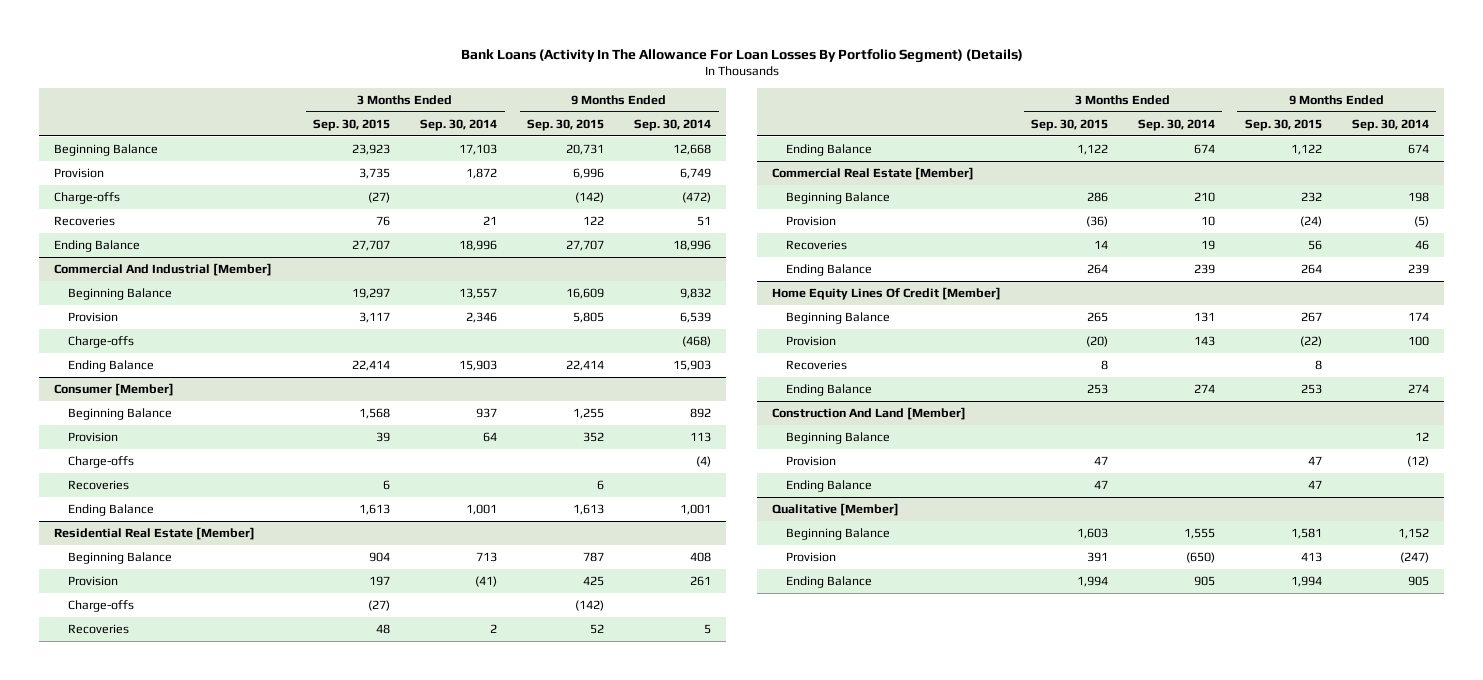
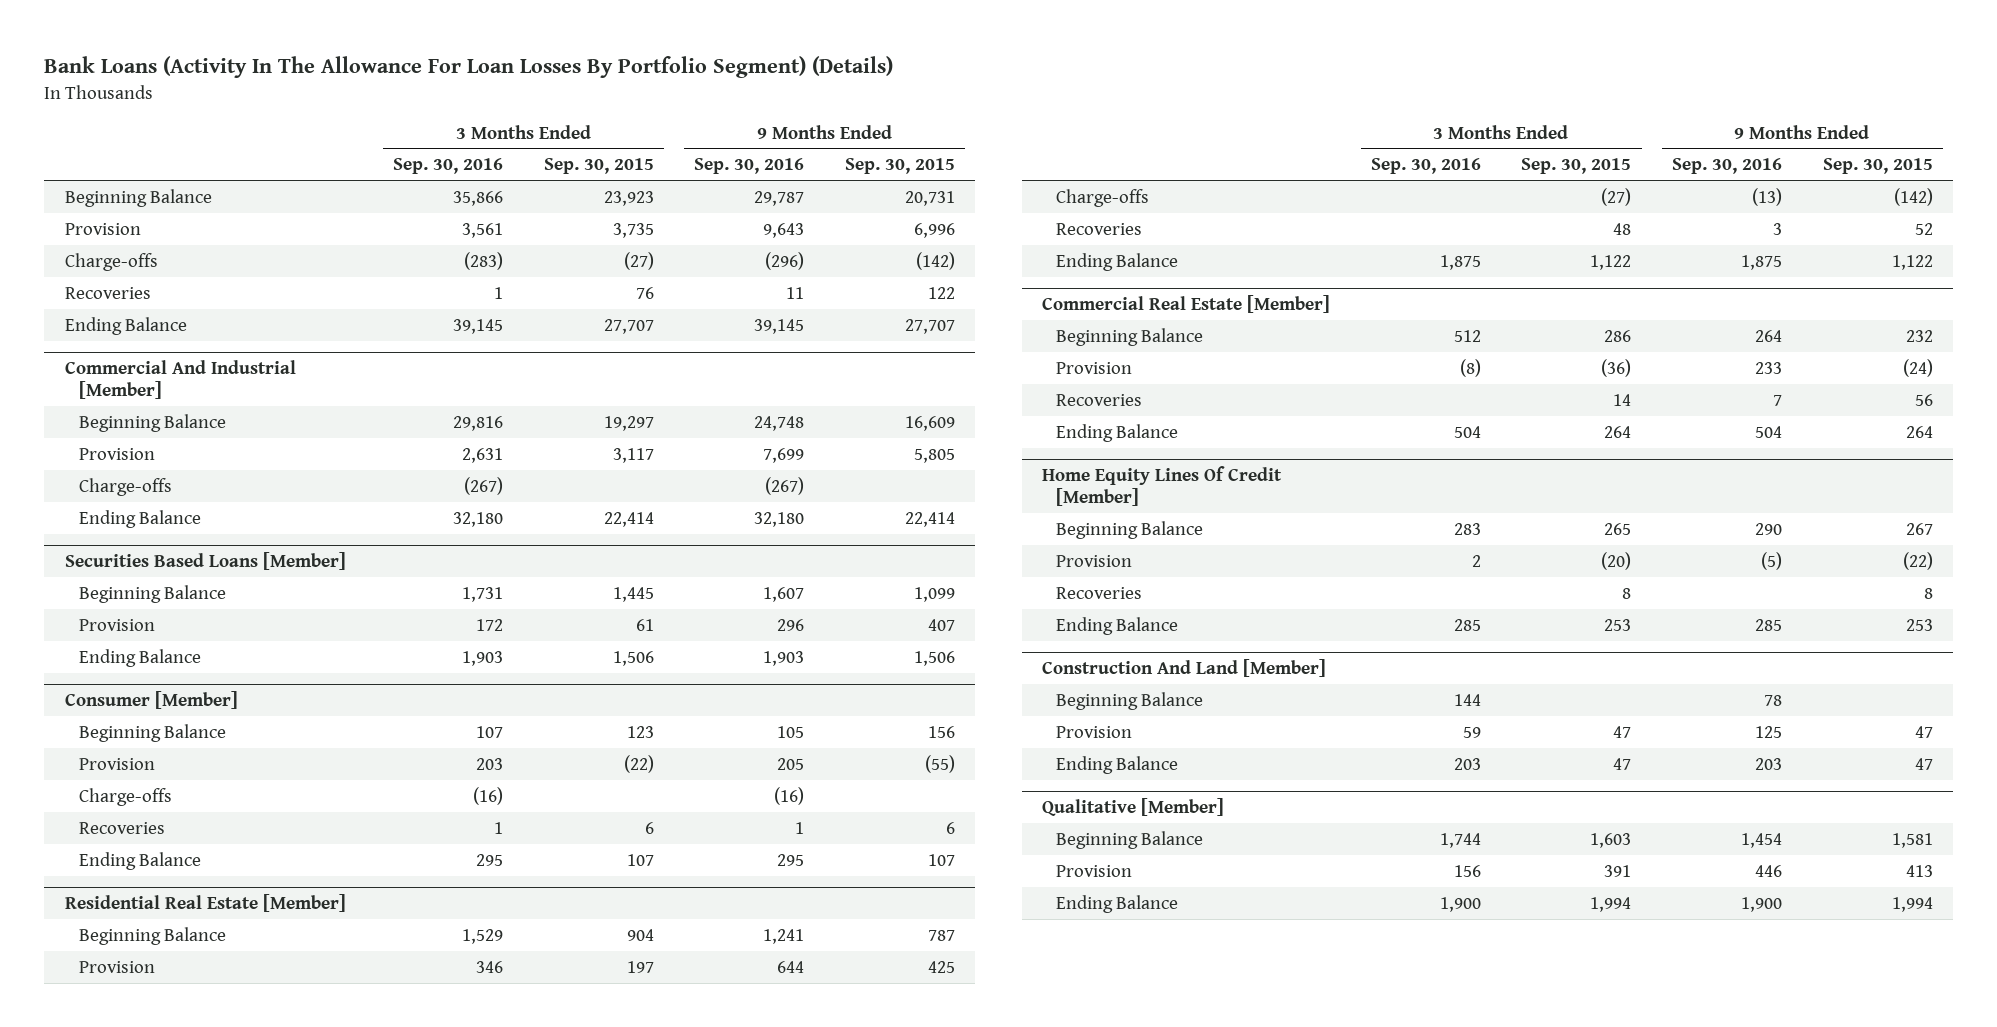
[420,118,498,131] Sep. 30, 2014 -> none
[634,118,712,131] Sep. 30, 2014 -> none
none -> [393,158,504,175] Sep. 30, 2016
none -> [694,158,805,175] Sep. 30, 2016
none -> [64,551,346,570] Securities Based Loans [Member]
none -> [78,584,226,603] Beginning Balance
none -> [78,618,155,631] Provision
none -> [78,648,201,667] Ending Balance
[359,407,391,419] 1,568 -> [626,725,654,738] 123
[573,407,605,419] 1,255 -> [927,725,955,738] 156
[376,431,391,442] 39 -> [623,754,654,773] (22)
[583,431,605,442] 352 -> [924,754,955,773] (55)
[359,503,391,515] 1,613 -> [626,853,654,866] 107
[573,503,605,515] 1,613 -> [927,853,955,866] 107

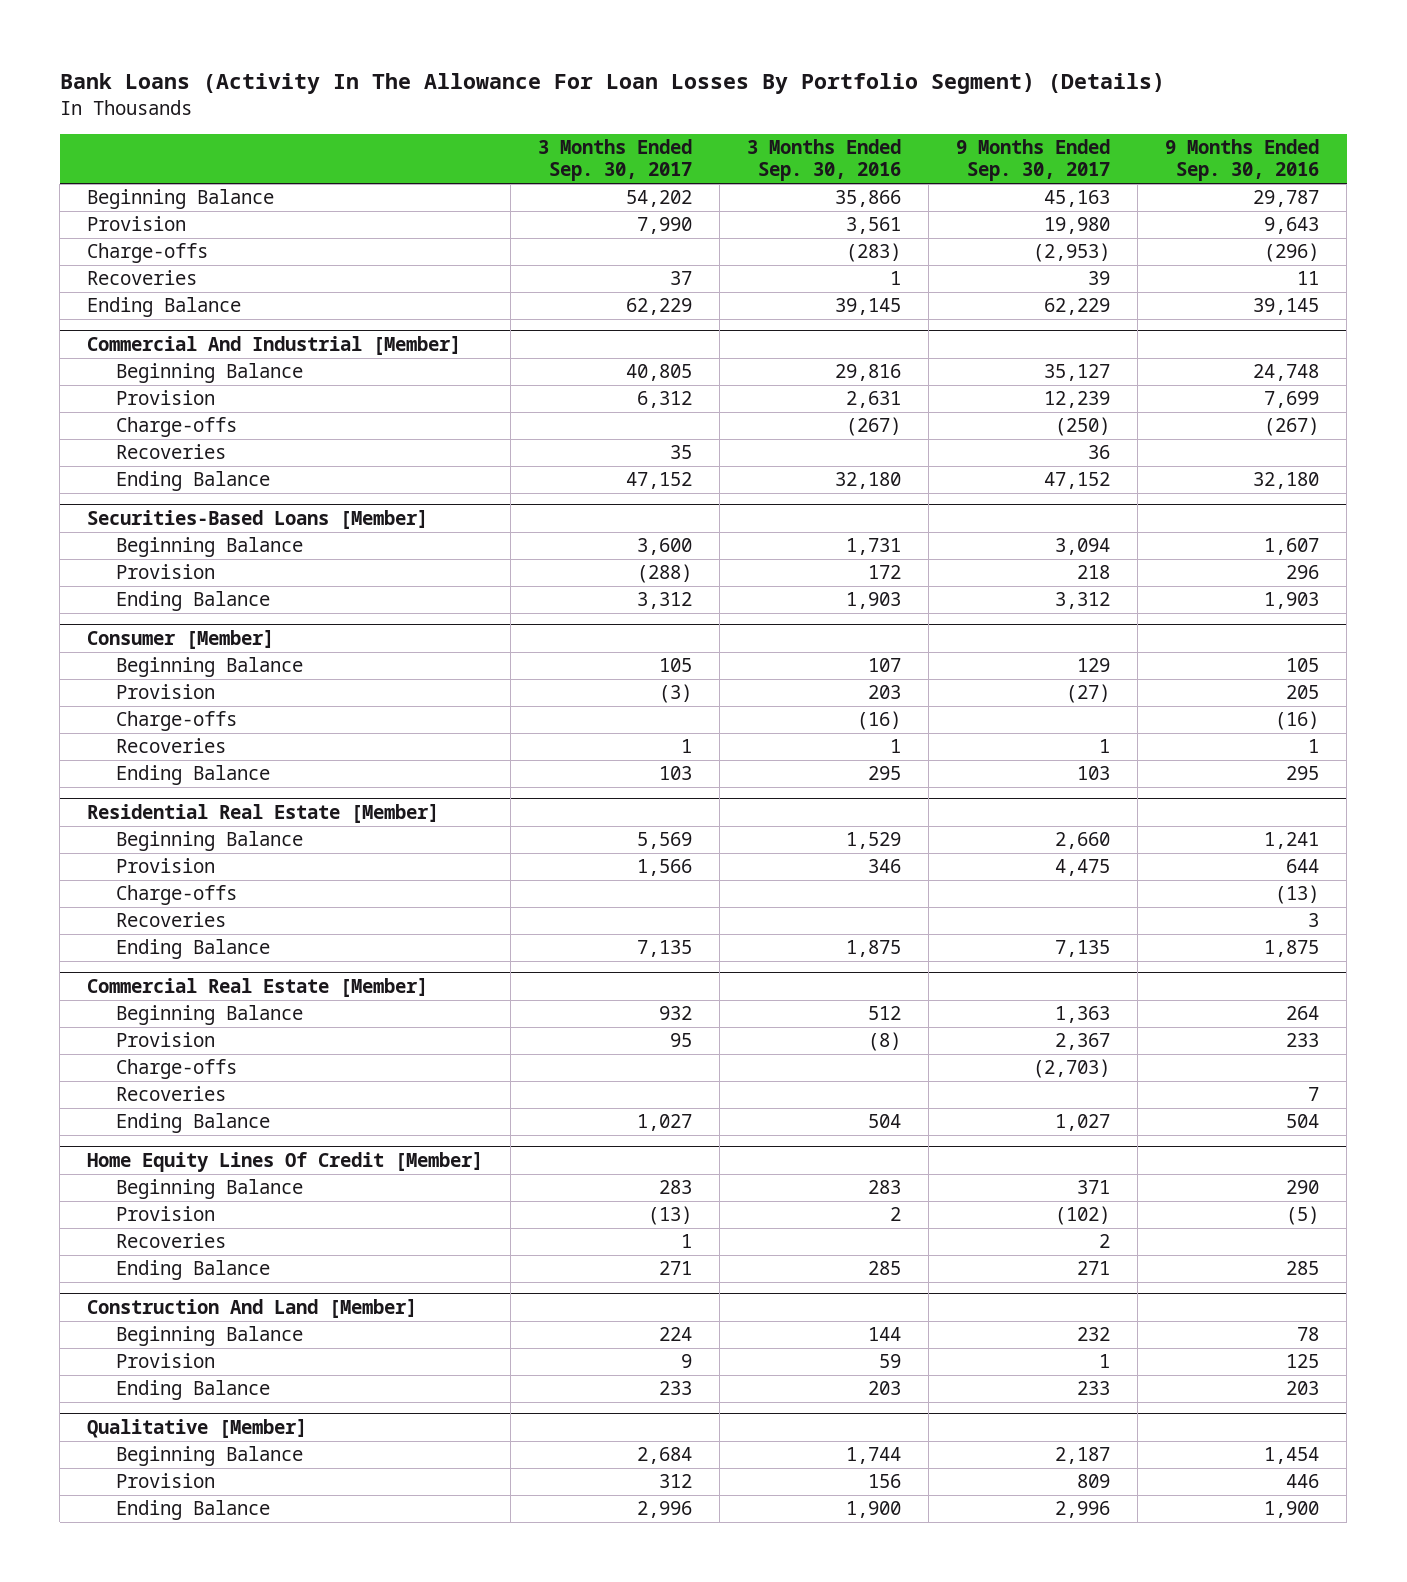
[543,158,654,175] Sep. 30, 2015 -> none
[844,158,955,175] Sep. 30, 2015 -> none
none -> [538,138,693,182] 3 Months Ended Sep. 30, 2017
none -> [956,138,1111,182] 9 Months Ended Sep. 30, 2017
none -> [115,444,226,460] Recoveries
[64,551,346,570] Securities Based Loans [Member] -> [87,509,429,529] Securities-Based Loans [Member]
none -> [115,1059,237,1080] Charge-offs

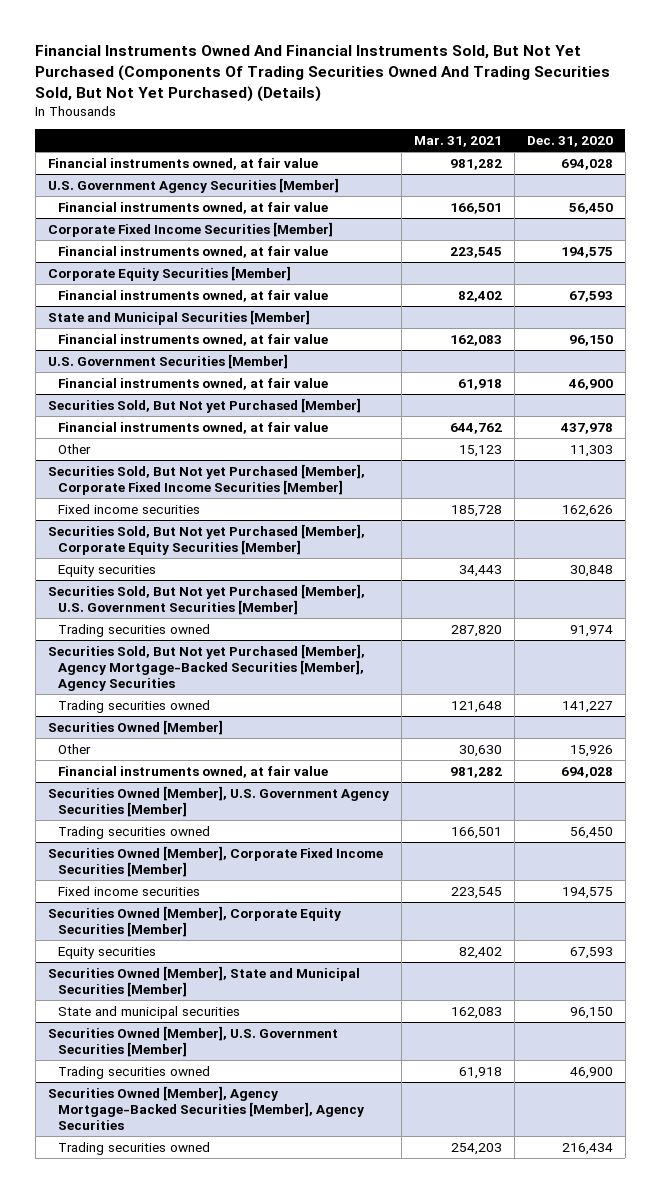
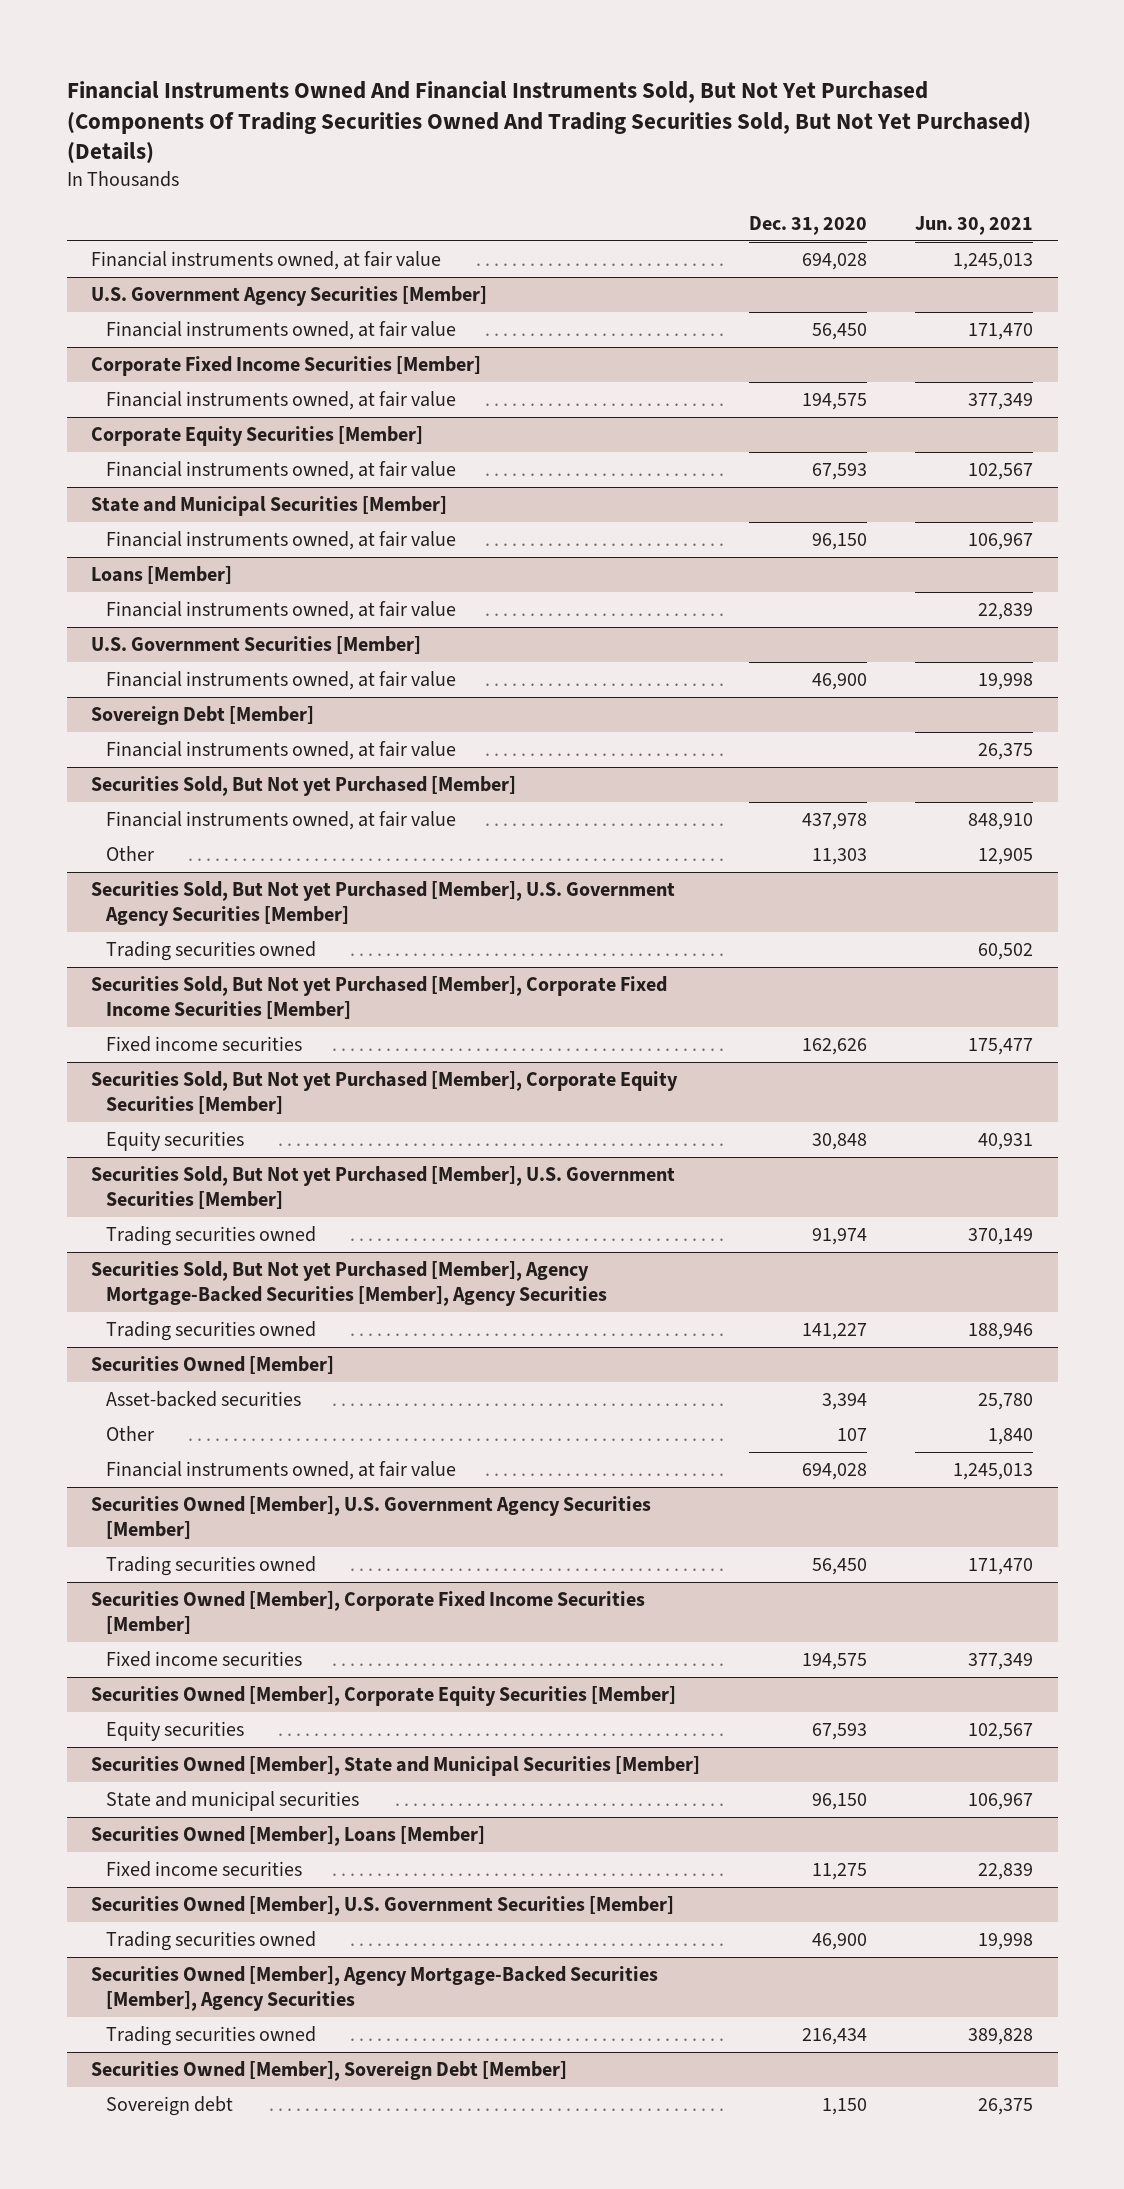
[413,136,502,148] Mar. 31, 2021 -> none
none -> [915,216,1034,236] Jun. 30, 2021
none -> [90,565,232,584] Loans [Member]
none -> [106,600,457,620] Financial instruments owned, at fair value
none -> [90,705,314,725] Sovereign Debt [Member]
none -> [106,740,457,760] Financial instruments owned, at fair value
none -> [90,880,675,927] Securities Sold, But Not yet Purchased [Member], U.S. Government Agency Securities [Member]
none -> [106,940,317,961] Trading securities owned
none -> [106,1390,302,1407] Asset-backed securities
[569,744,613,757] 15,926 -> [836,1427,867,1441] 107
none -> [90,1825,485,1846] Securities Owned [Member], Loans [Member]
none -> [106,1860,303,1877] Fixed income securities
none -> [90,2060,567,2081] Securities Owned [Member], Sovereign Debt [Member]
none -> [106,2095,234,2116] Sovereign debt

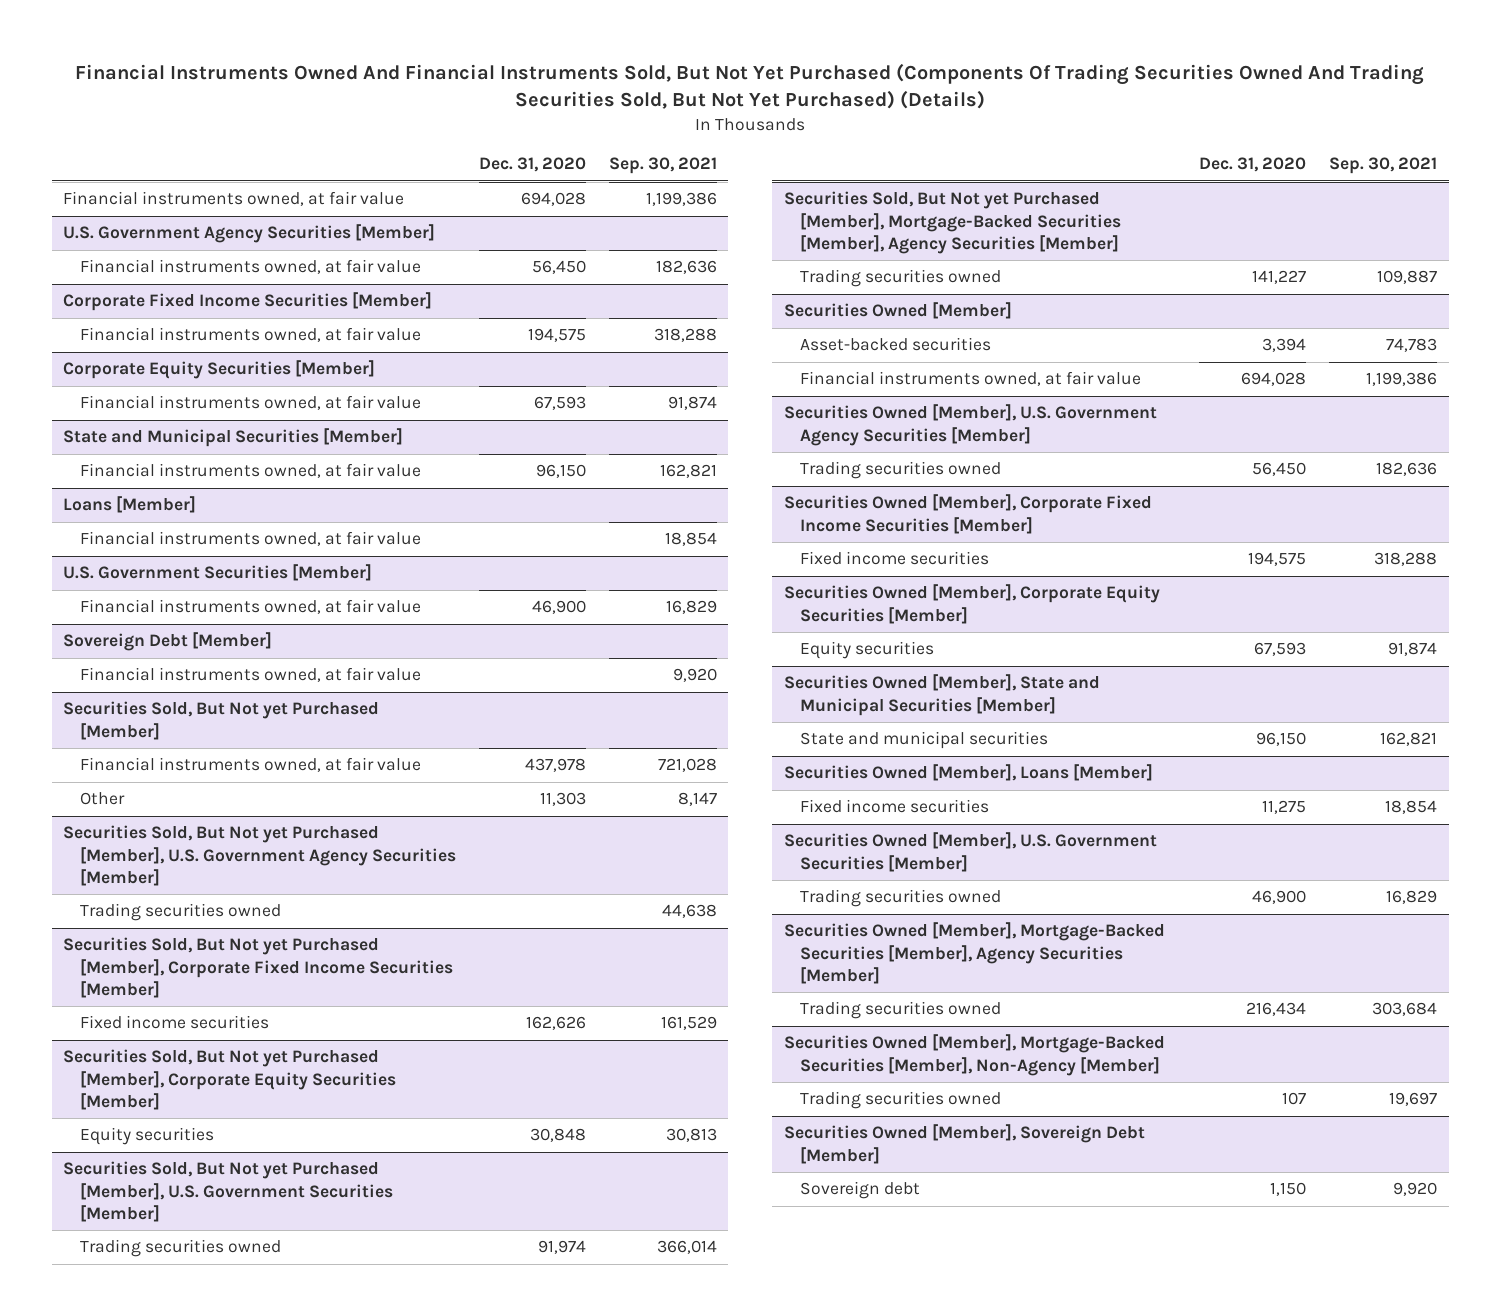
[915,216,1034,236] Jun. 30, 2021 -> none
none -> [608,157,717,175] Sep. 30, 2021
[90,1260,608,1307] Securities Sold, But Not yet Purchased [Member], Agency Mortgage-Backed Securities [Member], Agency Securities -> [783,191,1121,255] Securities Sold, But Not yet Purchased [Member], Mortgage-Backed Securities [Member], Agency Securities [Member]
[106,1425,155,1441] Other -> none
[90,1965,658,2012] Securities Owned [Member], Agency Mortgage-Backed Securities [Member], Agency Securities -> [783,922,1165,985] Securities Owned [Member], Mortgage-Backed Securities [Member], Agency Securities [Member]
none -> [783,1034,1165,1076] Securities Owned [Member], Mortgage-Backed Securities [Member], Non-Agency [Member]
none -> [799,1091,1001,1110] Trading securities owned

